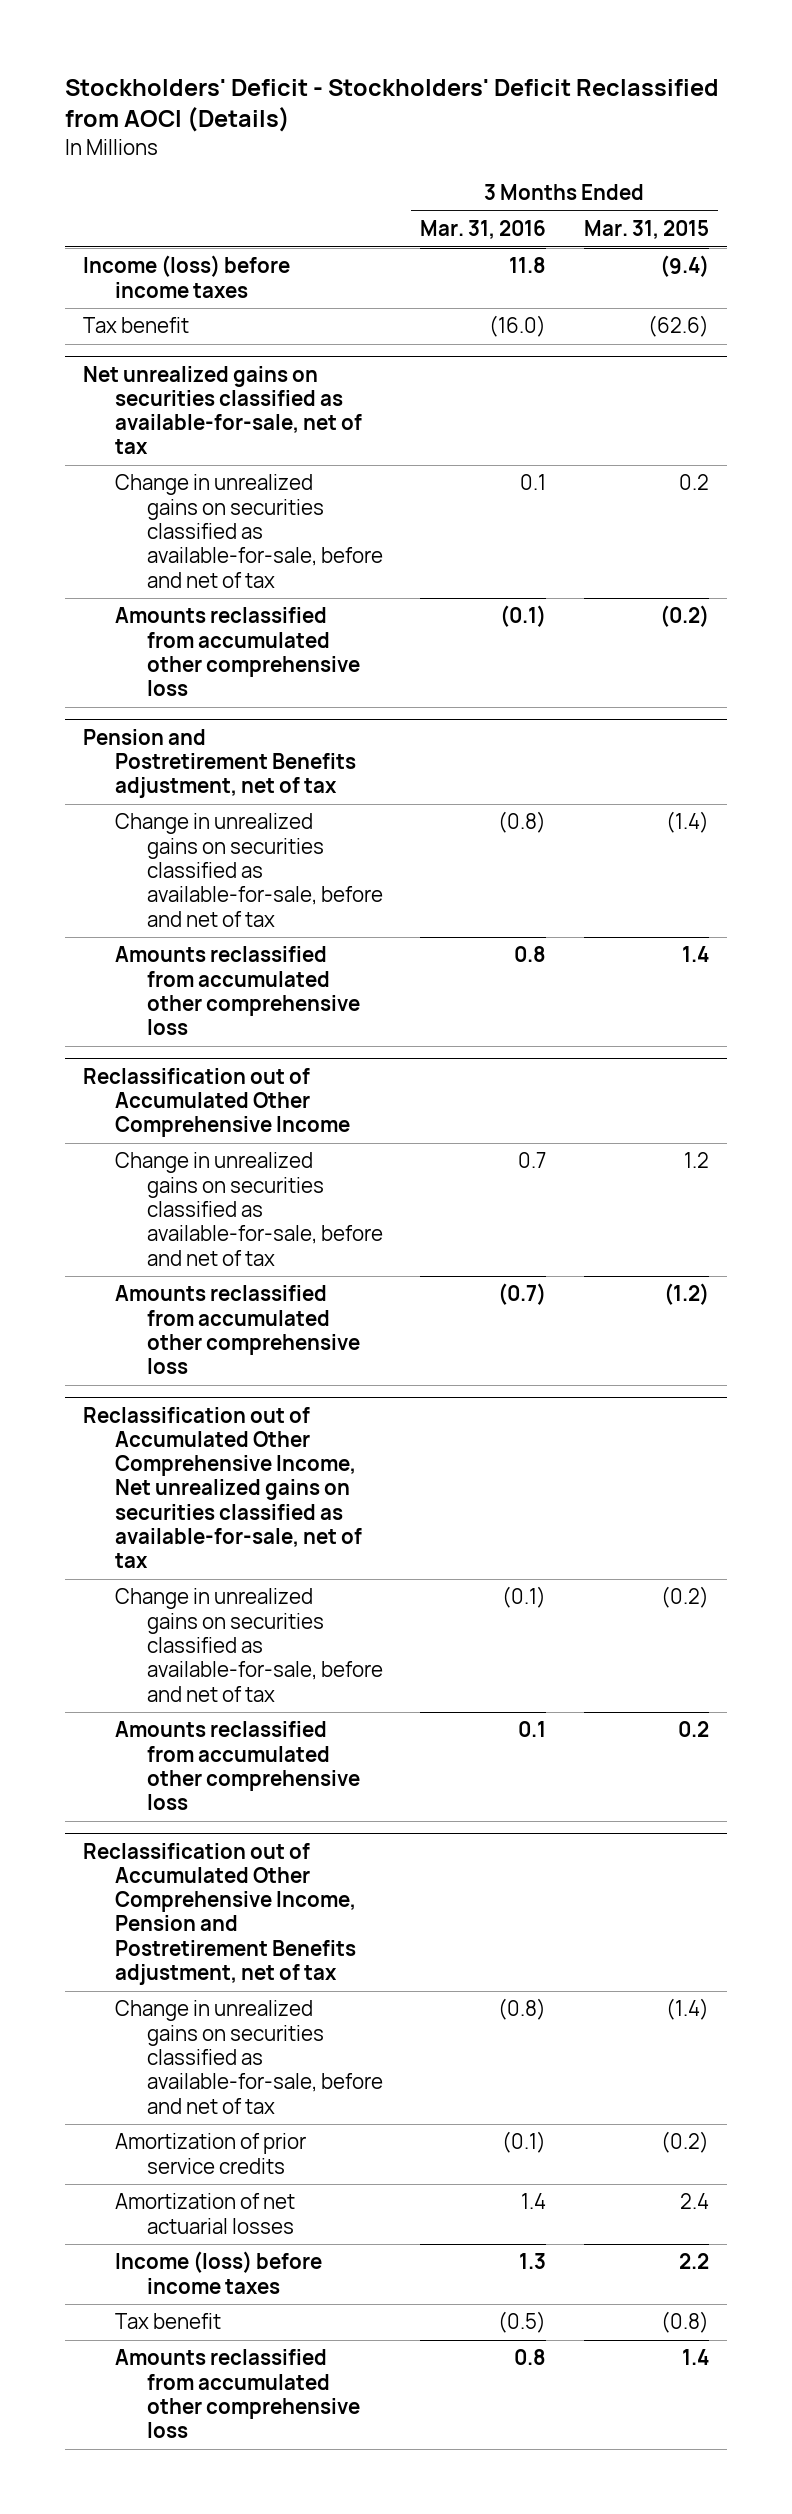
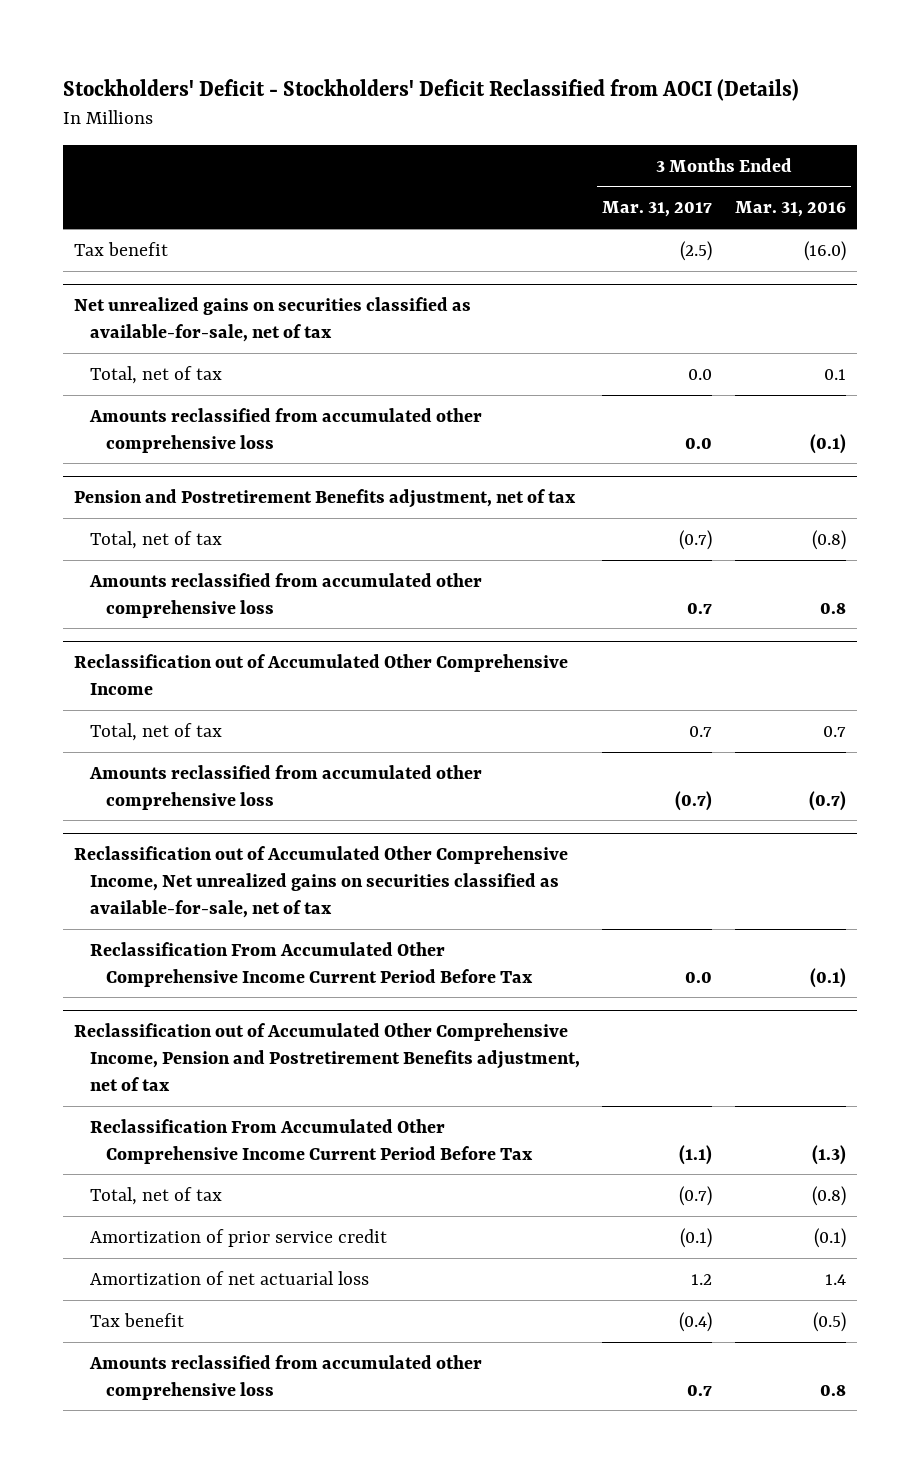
[583,220,709,240] Mar. 31, 2015 -> none
none -> [602,201,713,218] Mar. 31, 2017
[83,255,291,298] Income (loss) before income taxes -> none
[115,474,384,588] Change in unrealized gains on securities classified as available-for-sale, before and net of tax -> [89,365,222,384] Total, net of tax
[115,813,384,927] Change in unrealized gains on securities classified as available-for-sale, before and net of tax -> [89,530,222,549] Total, net of tax
[115,1152,384,1266] Change in unrealized gains on securities classified as available-for-sale, before and net of tax -> [89,722,222,741] Total, net of tax
[115,1588,384,1702] Change in unrealized gains on securities classified as available-for-sale, before and net of tax -> none
[115,1721,361,1811] Amounts reclassified from accumulated other comprehensive loss -> none
none -> [89,941,533,987] Reclassification From Accumulated Other Comprehensive Income Current Period Before Tax
[115,2251,323,2294] Income (loss) before income taxes -> none
none -> [89,1118,533,1164] Reclassification From Accumulated Other Comprehensive Income Current Period Before Tax
[115,2000,384,2114] Change in unrealized gains on securities classified as available-for-sale, before and net of tax -> [89,1186,222,1205] Total, net of tax
[115,2133,307,2174] Amortization of prior service credits -> [89,1228,387,1247] Amortization of prior service credit
[115,2193,296,2234] Amortization of net actuarial losses -> [89,1270,369,1285] Amortization of net actuarial loss

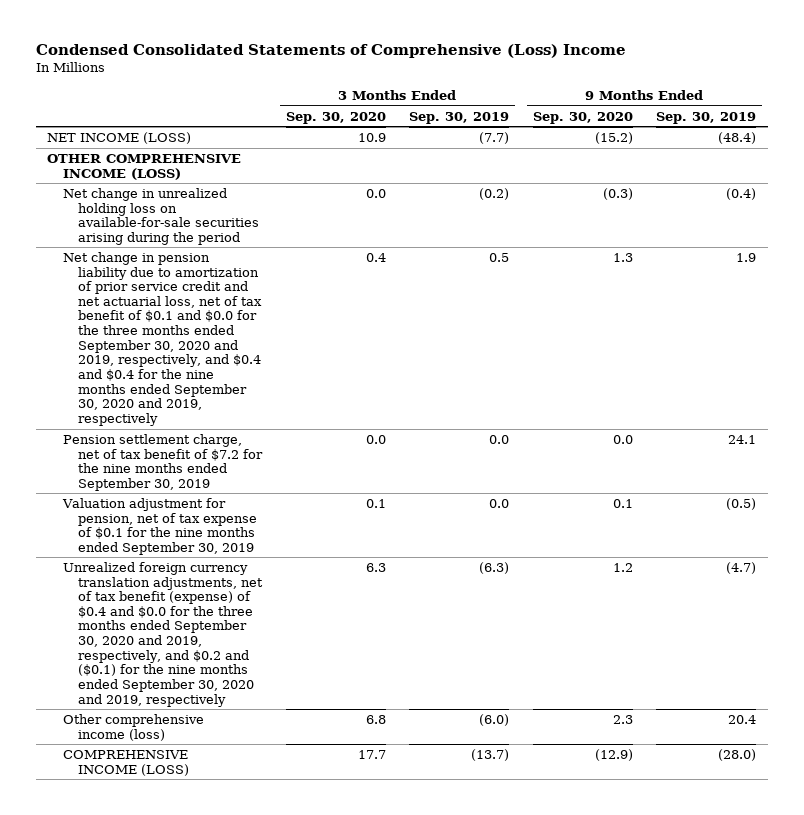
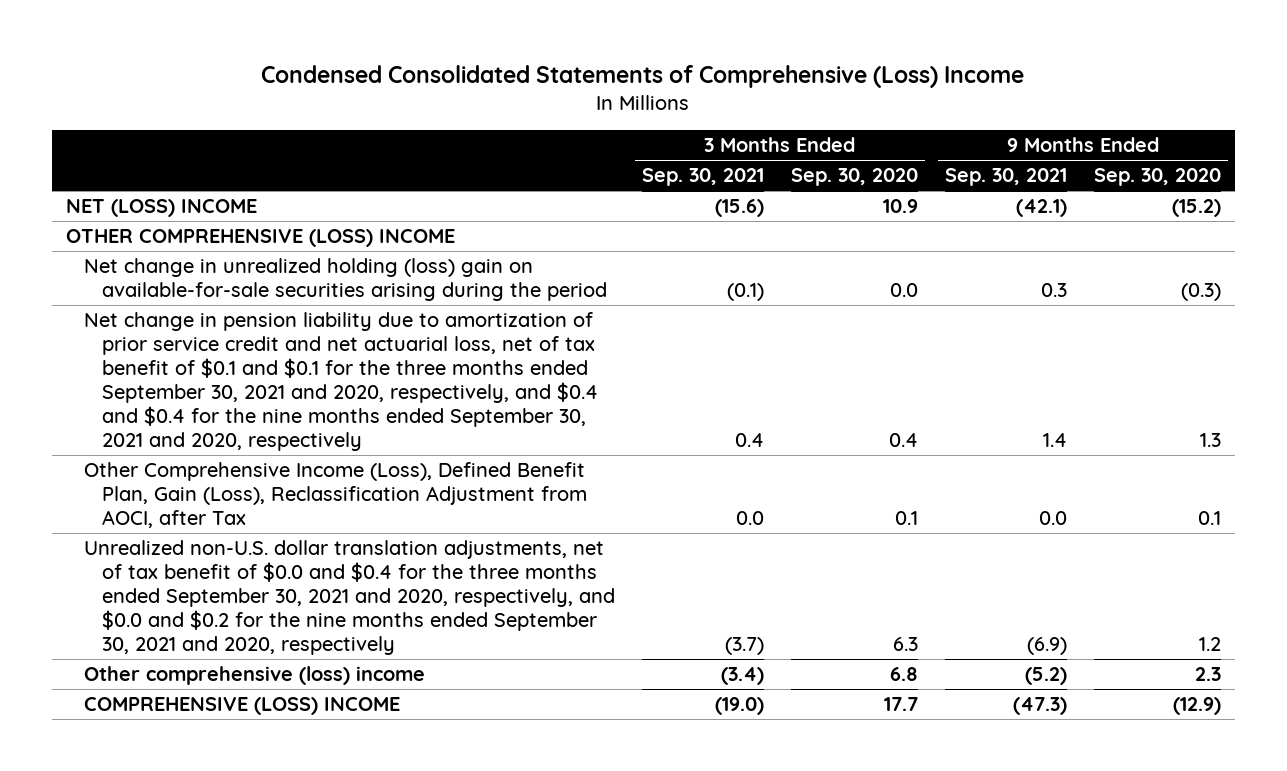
[409,111,510,124] Sep. 30, 2019 -> none
[656,111,757,124] Sep. 30, 2019 -> none
none -> [642,168,765,187] Sep. 30, 2021
none -> [945,168,1068,187] Sep. 30, 2021
[62,433,264,491] Pension settlement charge, net of tax benefit of $7.2 for the nine months ended September 30, 2019 -> none
[47,131,192,144] NET INCOME (LOSS) -> [65,199,257,218] NET (LOSS) INCOME
[47,153,242,180] OTHER COMPREHENSIVE INCOME (LOSS) -> [65,229,455,248] OTHER COMPREHENSIVE (LOSS) INCOME
[62,187,260,245] Net change in unrealized holding loss on available-for-sale securities arising during the period -> [83,258,608,302] Net change in unrealized holding (loss) gain on available-for-sale securities arising during the period
[62,251,263,426] Net change in pension liability due to amortization of prior service credit and net actuarial loss, net of tax benefit of $0.1 and $0.0 for the three months ended September 30, 2020 and 2019, respectively, and $0.4 and $0.4 for the nine months ended September 30, 2020 and 2019, respectively -> [83,312,599,451] Net change in pension liability due to amortization of prior service credit and net actuarial loss, net of tax benefit of $0.1 and $0.1 for the three months ended September 30, 2021 and 2020, respectively, and $0.4 and $0.4 for the nine months ended September 30, 2021 and 2020, respectively
[61,497,258,555] Valuation adjustment for pension, net of tax expense of $0.1 for the nine months ended September 30, 2019 -> [83,462,588,529] Other Comprehensive Income (Loss), Defined Benefit Plan, Gain (Loss), Reclassification Adjustment from AOCI, after Tax
[62,561,264,707] Unrealized foreign currency translation adjustments, net of tax benefit (expense) of $0.4 and $0.0 for the three months ended September 30, 2020 and 2019, respectively, and $0.2 and ($0.1) for the nine months ended September 30, 2020 and 2019, respectively -> [83,540,616,655] Unrealized non-U.S. dollar translation adjustments, net of tax benefit of $0.0 and $0.4 for the three months ended September 30, 2021 and 2020, respectively, and $0.0 and $0.2 for the nine months ended September 30, 2021 and 2020, respectively
[62,713,204,741] Other comprehensive income (loss) -> [83,666,425,686] Other comprehensive (loss) income
[62,749,190,776] COMPREHENSIVE INCOME (LOSS) -> [83,697,400,716] COMPREHENSIVE (LOSS) INCOME

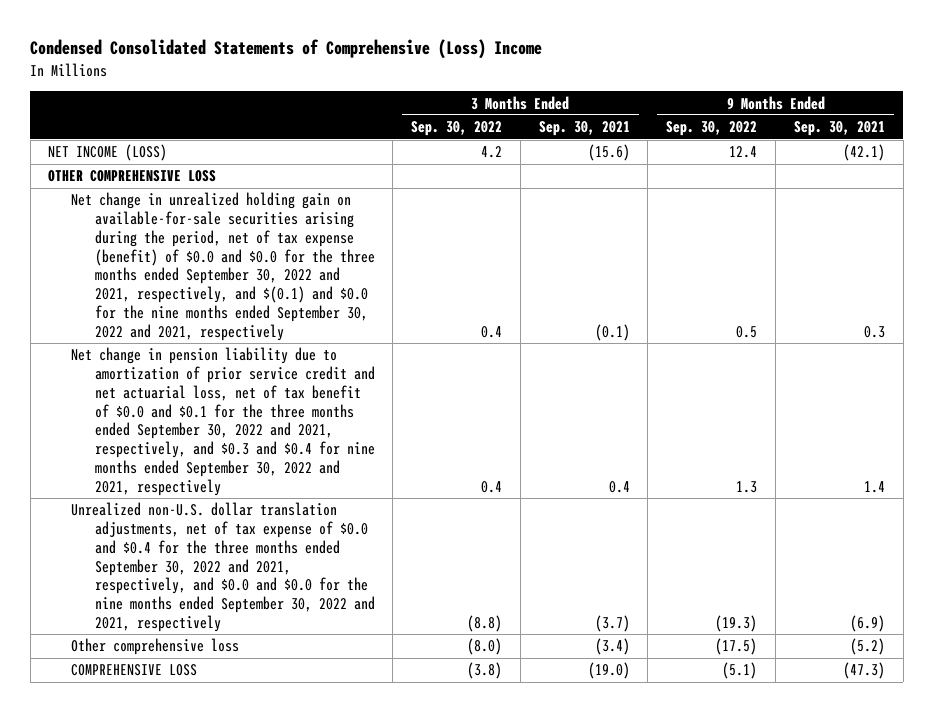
[791,168,919,187] Sep. 30, 2020 -> none
[1094,168,1222,187] Sep. 30, 2020 -> none
none -> [411,121,503,137] Sep. 30, 2022
none -> [666,121,758,137] Sep. 30, 2022
[83,462,588,529] Other Comprehensive Income (Loss), Defined Benefit Plan, Gain (Loss), Reclassification Adjustment from AOCI, after Tax -> none
[65,199,257,218] NET (LOSS) INCOME -> [48,144,168,162] NET INCOME (LOSS)
[65,229,455,248] OTHER COMPREHENSIVE (LOSS) INCOME -> [48,170,217,183] OTHER COMPREHENSIVE LOSS
[83,258,608,302] Net change in unrealized holding (loss) gain on available-for-sale securities arising during the period -> [71,192,375,341] Net change in unrealized holding gain on available-for-sale securities arising during the period, net of tax expense (benefit) of $0.0 and $0.0 for the three months ended September 30, 2022 and 2021, respectively, and $(0.1) and $0.0 for the nine months ended September 30, 2022 and 2021, respectively
[83,312,599,451] Net change in pension liability due to amortization of prior service credit and net actuarial loss, net of tax benefit of $0.1 and $0.1 for the three months ended September 30, 2021 and 2020, respectively, and $0.4 and $0.4 for the nine months ended September 30, 2021 and 2020, respectively -> [71,347,375,496] Net change in pension liability due to amortization of prior service credit and net actuarial loss, net of tax benefit of $0.0 and $0.1 for the three months ended September 30, 2022 and 2021, respectively, and $0.3 and $0.4 for nine months ended September 30, 2022 and 2021, respectively
[83,540,616,655] Unrealized non-U.S. dollar translation adjustments, net of tax benefit of $0.0 and $0.4 for the three months ended September 30, 2021 and 2020, respectively, and $0.0 and $0.2 for the nine months ended September 30, 2021 and 2020, respectively -> [71,502,375,632] Unrealized non-U.S. dollar translation adjustments, net of tax expense of $0.0 and $0.4 for the three months ended September 30, 2022 and 2021, respectively, and $0.0 and $0.0 for the nine months ended September 30, 2022 and 2021, respectively
[83,666,425,686] Other comprehensive (loss) income -> [71,638,240,656] Other comprehensive loss
[83,697,400,716] COMPREHENSIVE (LOSS) INCOME -> [71,664,198,677] COMPREHENSIVE LOSS

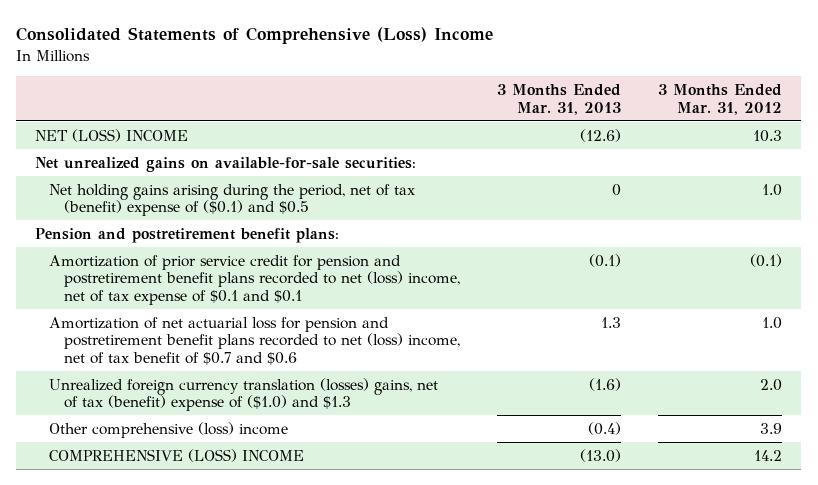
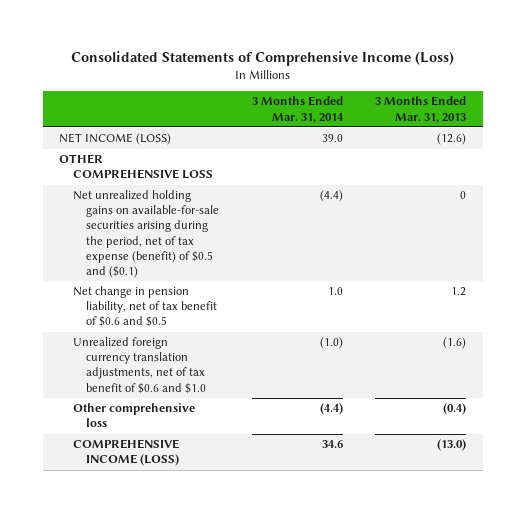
[16,27,494,45] Consolidated Statements of Comprehensive (Loss) Income -> [70,50,454,66] Consolidated Statements of Comprehensive Income (Loss)
[658,83,783,115] 3 Months Ended Mar. 31, 2012 -> none
none -> [251,96,344,123] 3 Months Ended Mar. 31, 2014
[35,156,417,172] Net unrealized gains on available-for-sale securities: -> none
[35,227,340,243] Pension and postretirement benefit plans: -> none
[49,254,460,306] Amortization of prior service credit for pension and postretirement benefit plans recorded to net (loss) income, net of tax expense of $0.1 and $0.1 -> none
[49,316,460,366] Amortization of net actuarial loss for pension and postretirement benefit plans recorded to net (loss) income, net of tax benefit of $0.7 and $0.6 -> none
[35,128,189,142] NET (LOSS) INCOME -> [58,133,171,146] NET INCOME (LOSS)
none -> [58,154,213,180] OTHER COMPREHENSIVE LOSS
[49,183,416,217] Net holding gains arising during the period, net of tax (benefit) expense of ($0.1) and $0.5 -> [72,190,220,278] Net unrealized holding gains on available-for-sale securities arising during the period, net of tax expense (benefit) of $0.5 and ($0.1)
none -> [72,286,218,328] Net change in pension liability, net of tax benefit of $0.6 and $0.5
[49,377,439,412] Unrealized foreign currency translation (losses) gains, net of tax (benefit) expense of ($1.0) and $1.3 -> [72,337,207,394] Unrealized foreign currency translation adjustments, net of tax benefit of $0.6 and $1.0
[49,421,289,438] Other comprehensive (loss) income -> [72,403,195,428] Other comprehensive loss
[49,448,305,462] COMPREHENSIVE (LOSS) INCOME -> [72,439,180,467] COMPREHENSIVE INCOME (LOSS)

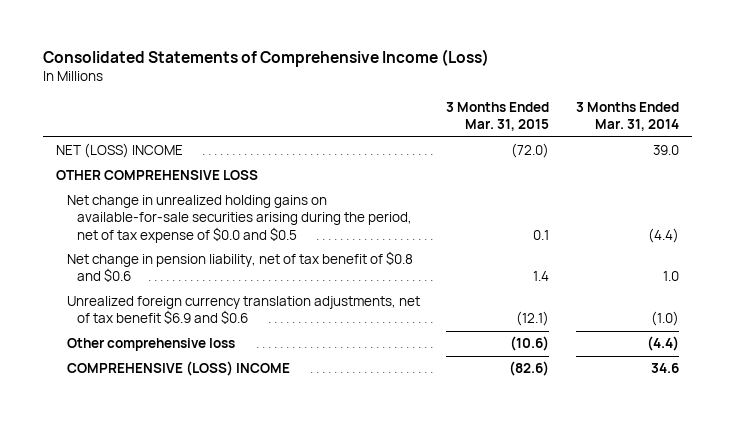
[375,96,467,123] 3 Months Ended Mar. 31, 2013 -> none
none -> [446,101,550,132] 3 Months Ended Mar. 31, 2015
[58,133,171,146] NET INCOME (LOSS) -> [56,143,184,159] NET (LOSS) INCOME
[72,190,220,278] Net unrealized holding gains on available-for-sale securities arising during the period, net of tax expense (benefit) of $0.5 and ($0.1) -> [66,195,413,243] Net change in unrealized holding gains on available-for-sale securities arising during the period, net of tax expense of $0.0 and $0.5
[72,286,218,328] Net change in pension liability, net of tax benefit of $0.6 and $0.5 -> [66,251,413,283] Net change in pension liability, net of tax benefit of $0.8 and $0.6
[72,337,207,394] Unrealized foreign currency translation adjustments, net of tax benefit of $0.6 and $1.0 -> [66,296,420,325] Unrealized foreign currency translation adjustments, net of tax benefit $6.9 and $0.6
[72,439,180,467] COMPREHENSIVE INCOME (LOSS) -> [66,361,290,377] COMPREHENSIVE (LOSS) INCOME

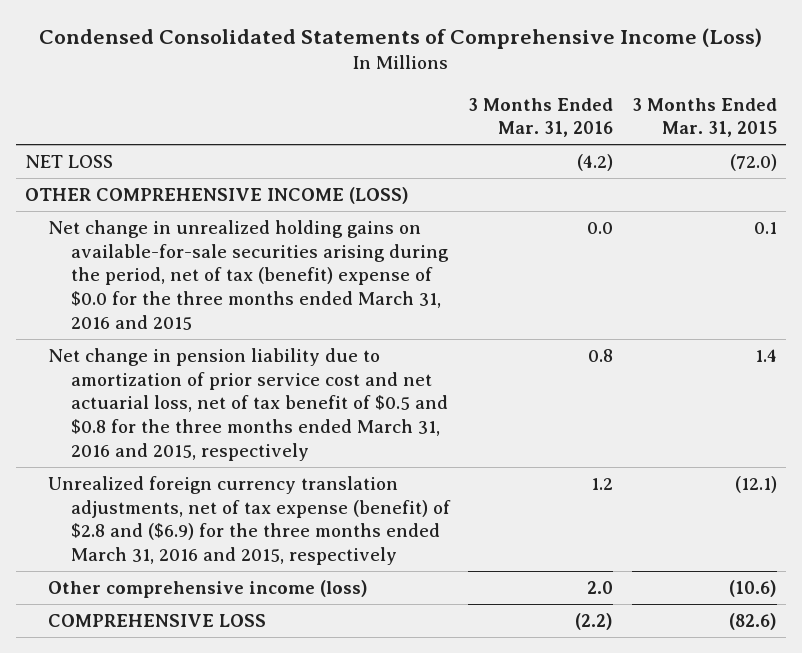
[42,49,489,68] Consolidated Statements of Comprehensive Income (Loss) -> [38,28,762,50] Condensed Consolidated Statements of Comprehensive Income (Loss)
[575,101,679,132] 3 Months Ended Mar. 31, 2014 -> none
none -> [468,97,614,138] 3 Months Ended Mar. 31, 2016
[66,251,413,283] Net change in pension liability, net of tax benefit of $0.8 and $0.6 -> none
[56,143,184,159] NET (LOSS) INCOME -> [25,154,114,168] NET LOSS
[56,170,259,181] OTHER COMPREHENSIVE LOSS -> [25,186,410,204] OTHER COMPREHENSIVE INCOME (LOSS)
[66,195,413,243] Net change in unrealized holding gains on available-for-sale securities arising during the period, net of tax expense of $0.0 and $0.5 -> [47,219,449,330] Net change in unrealized holding gains on available-for-sale securities arising during the period, net of tax (benefit) expense of $0.0 for the three months ended March 31, 2016 and 2015
none -> [47,347,448,461] Net change in pension liability due to amortization of prior service cost and net actuarial loss, net of tax benefit of $0.5 and $0.8 for the three months ended March 31, 2016 and 2015, respectively
[66,296,420,325] Unrealized foreign currency translation adjustments, net of tax benefit $6.9 and $0.6 -> [47,475,451,565] Unrealized foreign currency translation adjustments, net of tax expense (benefit) of $2.8 and ($6.9) for the three months ended March 31, 2016 and 2015, respectively
[66,338,235,352] Other comprehensive loss -> [47,579,368,598] Other comprehensive income (loss)
[66,361,290,377] COMPREHENSIVE (LOSS) INCOME -> [47,613,266,627] COMPREHENSIVE LOSS

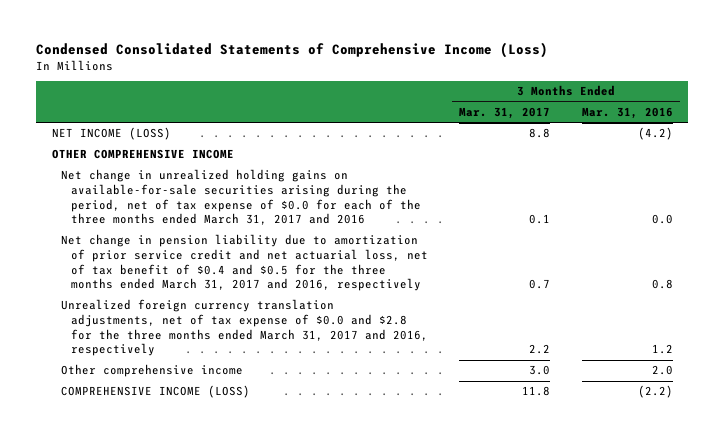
[631,97,777,138] 3 Months Ended Mar. 31, 2015 -> none
none -> [459,106,551,119] Mar. 31, 2017
[25,154,114,168] NET LOSS -> [51,127,171,141] NET INCOME (LOSS)
[25,186,410,204] OTHER COMPREHENSIVE INCOME (LOSS) -> [51,149,234,160] OTHER COMPREHENSIVE INCOME
[47,219,449,330] Net change in unrealized holding gains on available-for-sale securities arising during the period, net of tax (benefit) expense of $0.0 for the three months ended March 31, 2016 and 2015 -> [61,169,422,226] Net change in unrealized holding gains on available-for-sale securities arising during the period, net of tax expense of $0.0 for each of the three months ended March 31, 2017 and 2016
[47,347,448,461] Net change in pension liability due to amortization of prior service cost and net actuarial loss, net of tax benefit of $0.5 and $0.8 for the three months ended March 31, 2016 and 2015, respectively -> [61,234,429,292] Net change in pension liability due to amortization of prior service credit and net actuarial loss, net of tax benefit of $0.4 and $0.5 for the three months ended March 31, 2017 and 2016, respectively
[47,475,451,565] Unrealized foreign currency translation adjustments, net of tax expense (benefit) of $2.8 and ($6.9) for the three months ended March 31, 2016 and 2015, respectively -> [61,299,429,357] Unrealized foreign currency translation adjustments, net of tax expense of $0.0 and $2.8 for the three months ended March 31, 2017 and 2016, respectively
[47,579,368,598] Other comprehensive income (loss) -> [61,364,244,378] Other comprehensive income
[47,613,266,627] COMPREHENSIVE LOSS -> [61,385,251,399] COMPREHENSIVE INCOME (LOSS)

